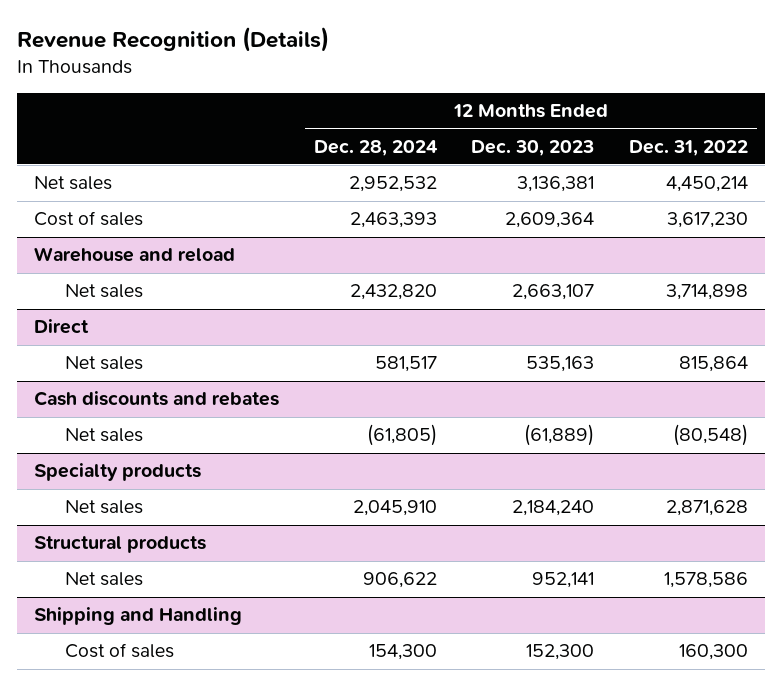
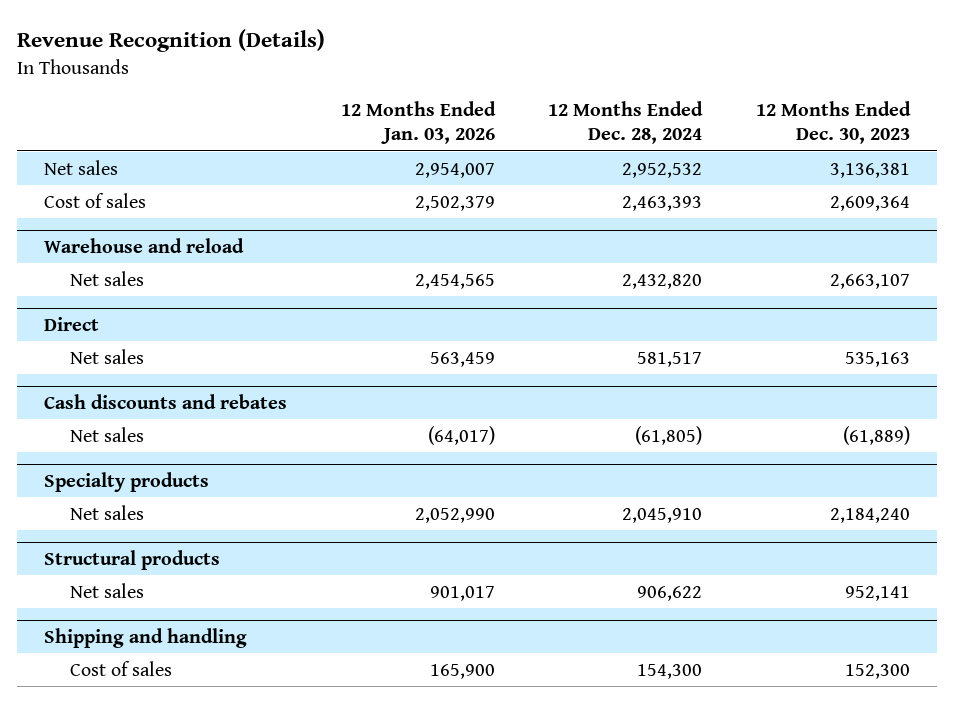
[628,139,748,156] Dec. 31, 2022 -> none
none -> [340,100,496,145] 12 Months Ended Jan. 03, 2026
[34,607,243,626] Shipping and Handling -> [43,627,247,648] Shipping and handling

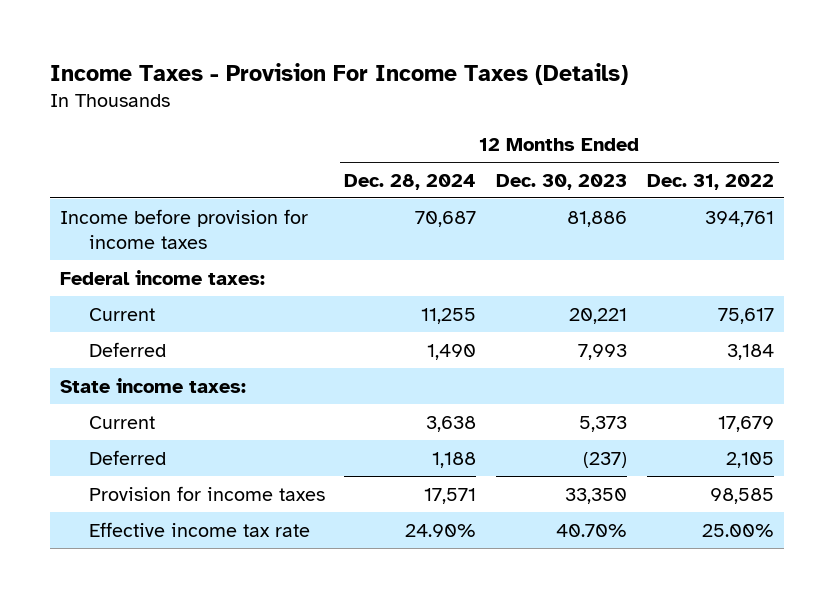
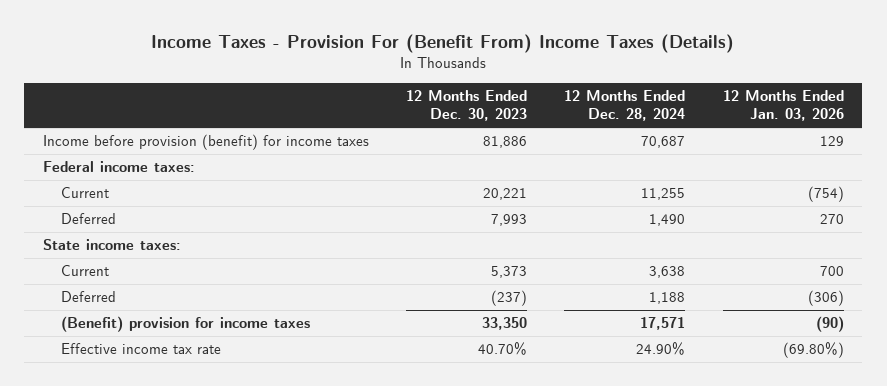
[50,62,629,85] Income Taxes - Provision For Income Taxes (Details) -> [151,33,735,53] Income Taxes - Provision For (Benefit From) Income Taxes (Details)
[646,173,774,190] Dec. 31, 2022 -> none
none -> [722,90,844,122] 12 Months Ended Jan. 03, 2026
[60,208,309,249] Income before provision for income taxes -> [42,134,369,151] Income before provision (benefit) for income taxes
[88,485,325,501] Provision for income taxes -> [61,316,311,333] (Benefit) provision for income taxes

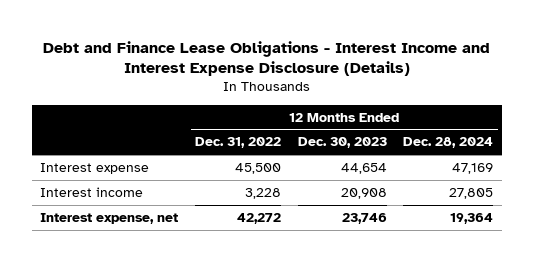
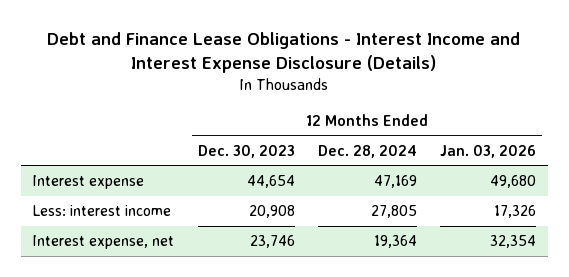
[195,137,282,149] Dec. 31, 2022 -> none
none -> [440,144,537,158] Jan. 03, 2026
[40,186,144,197] Interest income -> [32,205,172,217] Less: interest income

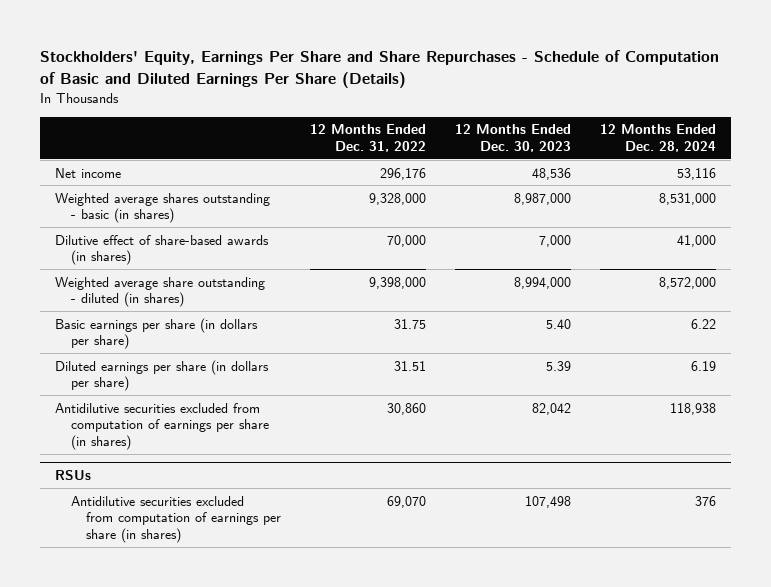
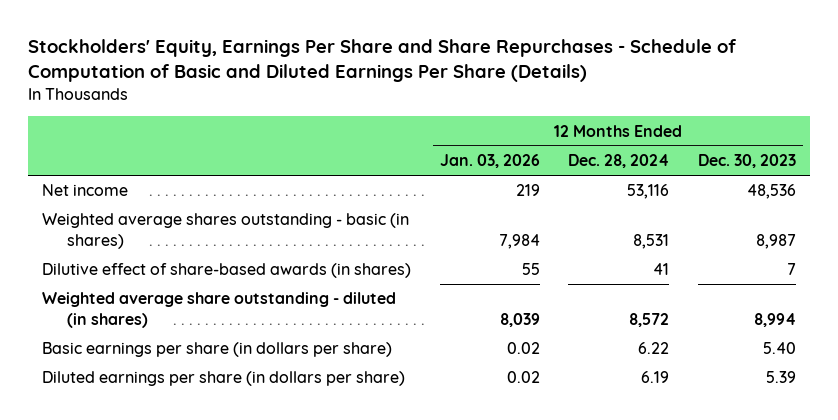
[310,124,427,153] 12 Months Ended Dec. 31, 2022 -> none
none -> [439,154,540,169] Jan. 03, 2026
[514,192,572,205] 8,987,000 -> [756,234,797,250] 8,987
[659,192,717,205] 8,531,000 -> [633,234,670,250] 8,531
[539,234,572,247] 7,000 -> [787,263,797,276] 7
[677,234,717,247] 41,000 -> [653,263,670,276] 41
[514,276,572,289] 8,994,000 -> [754,313,797,328] 8,994
[659,276,717,289] 8,572,000 -> [629,313,670,328] 8,572
[54,402,269,451] Antidilutive securities excluded from computation of earnings per share (in shares) -> none
[54,469,91,480] RSUs -> none
[70,495,282,544] Antidilutive securities excluded from computation of earnings per share (in shares) -> none

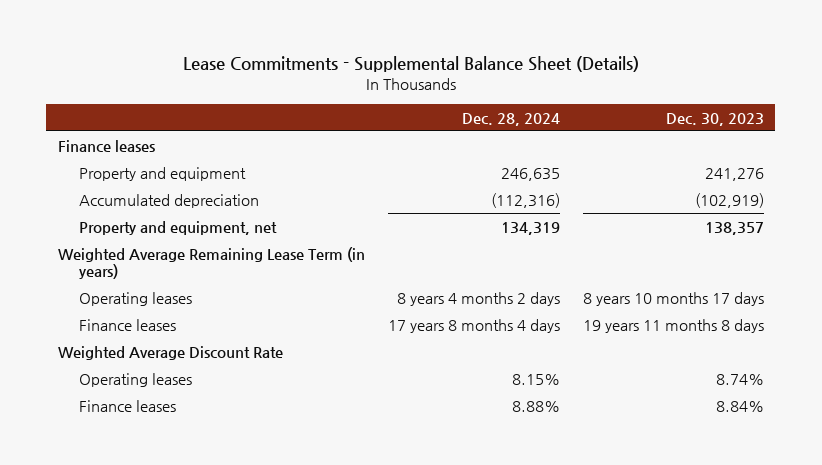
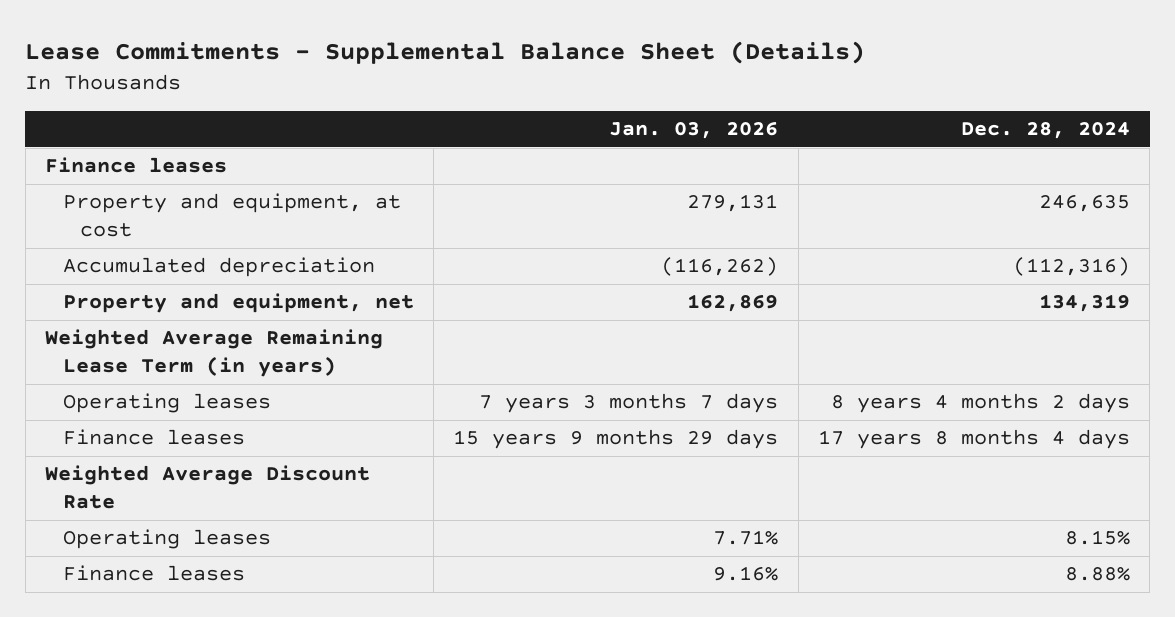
[665,112,764,126] Dec. 30, 2023 -> none
none -> [609,122,779,140] Jan. 03, 2026
[78,166,246,181] Property and equipment -> [62,193,401,238] Property and equipment, at cost

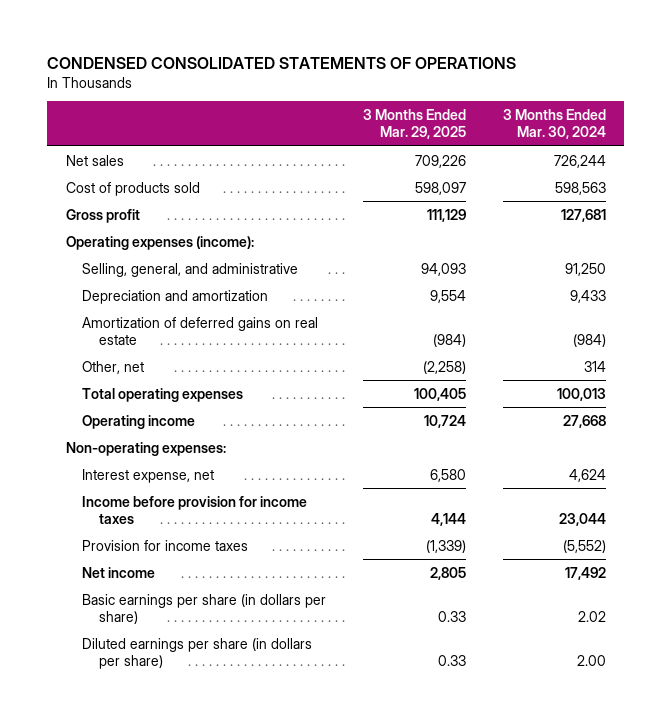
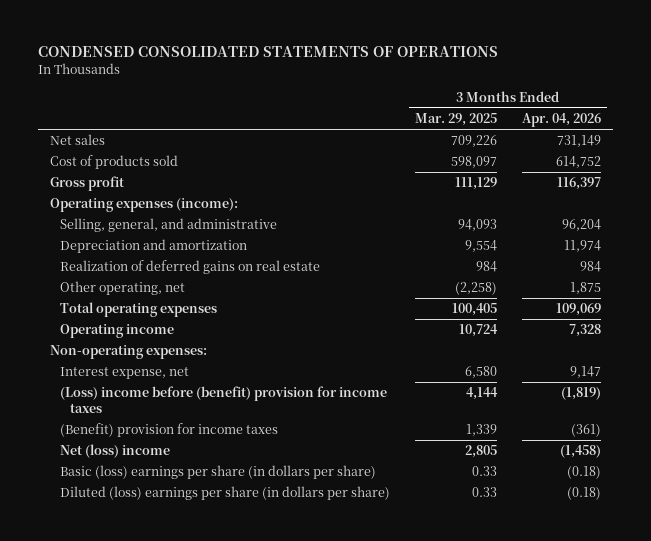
[502,109,606,140] 3 Months Ended Mar. 30, 2024 -> none
none -> [521,112,601,127] Apr. 04, 2026
[82,316,319,345] Amortization of deferred gains on real estate -> [59,260,320,275] Realization of deferred gains on real estate
[433,333,467,347] (984) -> [475,261,497,273] 984
[82,360,145,374] Other, net -> [59,281,185,296] Other operating, net
[82,495,308,524] Income before provision for income taxes -> [59,386,387,414] (Loss) income before (benefit) provision for income taxes
[82,539,249,551] Provision for income taxes -> [59,423,278,438] (Benefit) provision for income taxes
[426,539,467,553] (1,339) -> [465,424,497,437] 1,339
[82,566,156,578] Net income -> [59,444,170,459] Net (loss) income
[82,593,327,624] Basic earnings per share (in dollars per share) -> [59,465,376,480] Basic (loss) earnings per share (in dollars per share)
[82,637,313,669] Diluted earnings per share (in dollars per share) -> [59,486,390,501] Diluted (loss) earnings per share (in dollars per share)

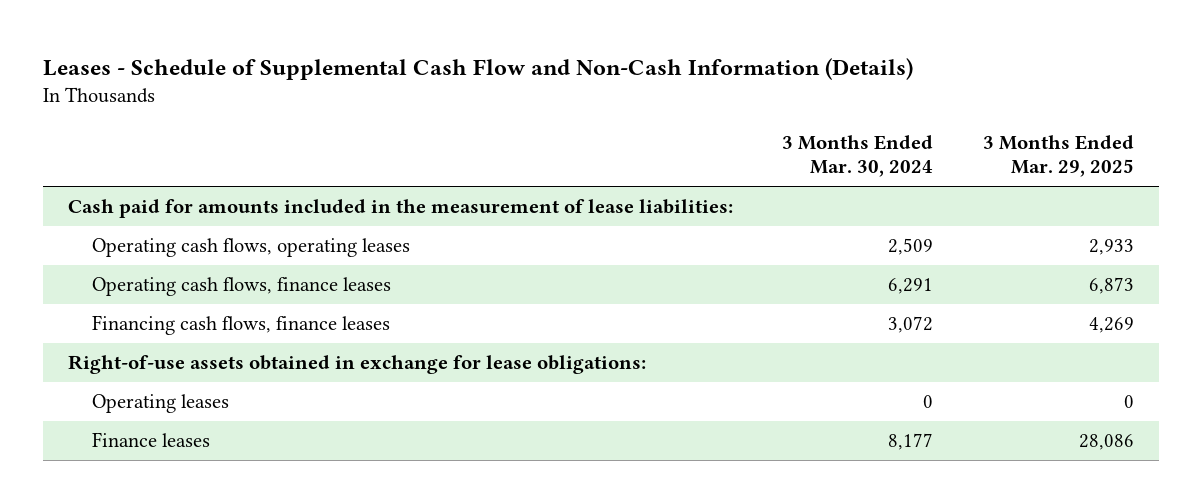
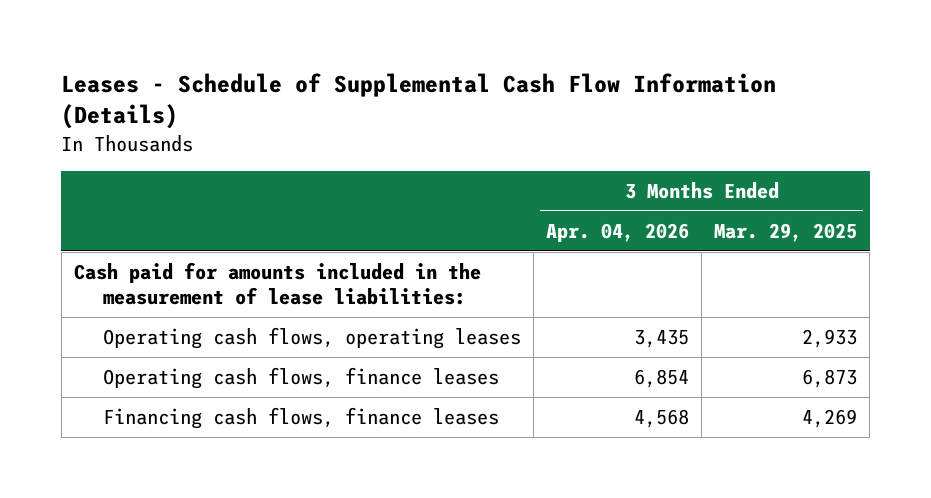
[43,57,914,80] Leases - Schedule of Supplemental Cash Flow and Non-Cash Information (Details) -> [61,73,777,130] Leases - Schedule of Supplemental Cash Flow Information (Details)
[782,134,934,178] 3 Months Ended Mar. 30, 2024 -> none
none -> [546,222,690,242] Apr. 04, 2026
[67,355,646,375] Right-of-use assets obtained in exchange for lease obligations: -> none
[92,394,230,414] Operating leases -> none
[92,432,211,448] Finance leases -> none

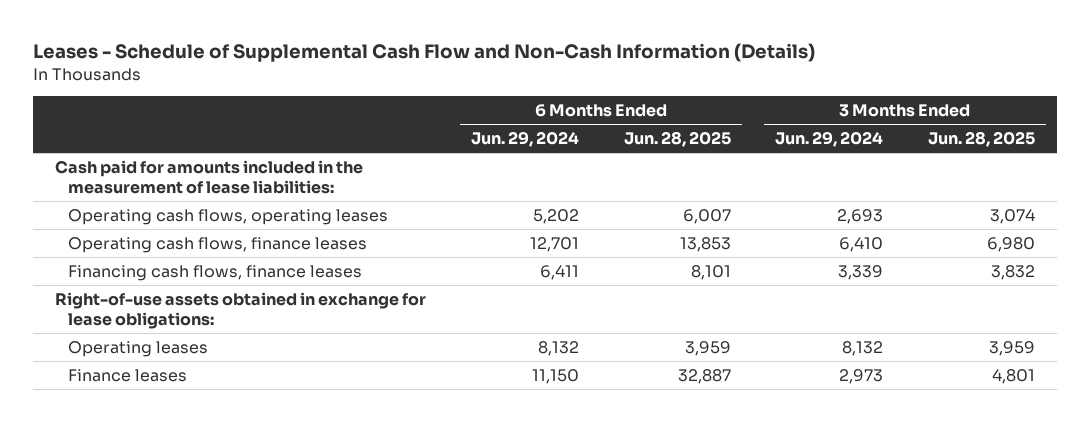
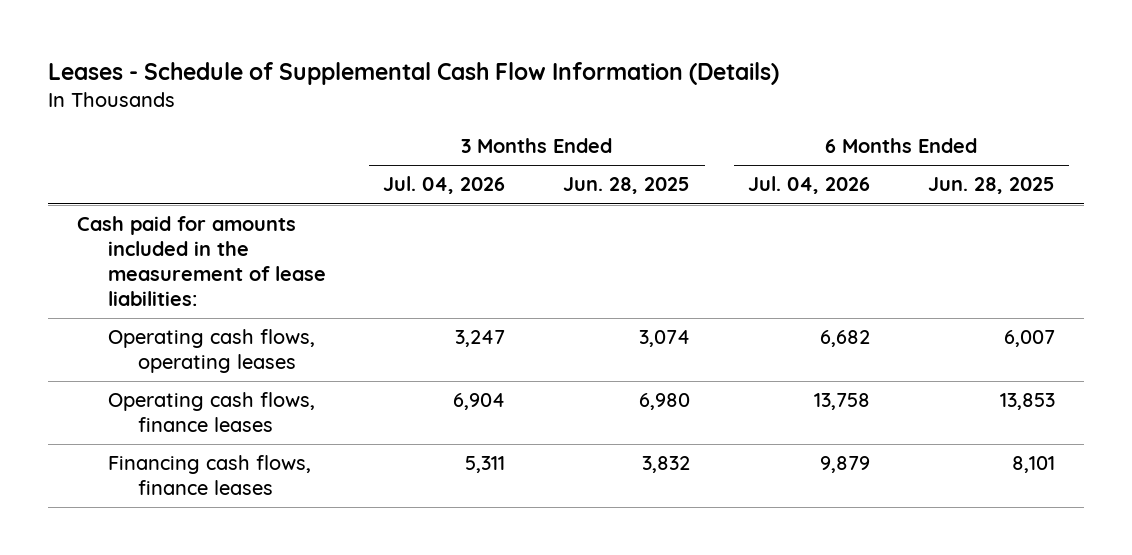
[33,43,816,63] Leases - Schedule of Supplemental Cash Flow and Non-Cash Information (Details) -> [48,61,780,85] Leases - Schedule of Supplemental Cash Flow Information (Details)
[471,130,580,147] Jun. 29, 2024 -> none
[775,130,884,147] Jun. 29, 2024 -> none
none -> [383,176,506,195] Jul. 04, 2026
none -> [748,176,871,195] Jul. 04, 2026
[55,291,427,329] Right-of-use assets obtained in exchange for lease obligations: -> none
[68,340,209,357] Operating leases -> none
[68,368,188,382] Finance leases -> none

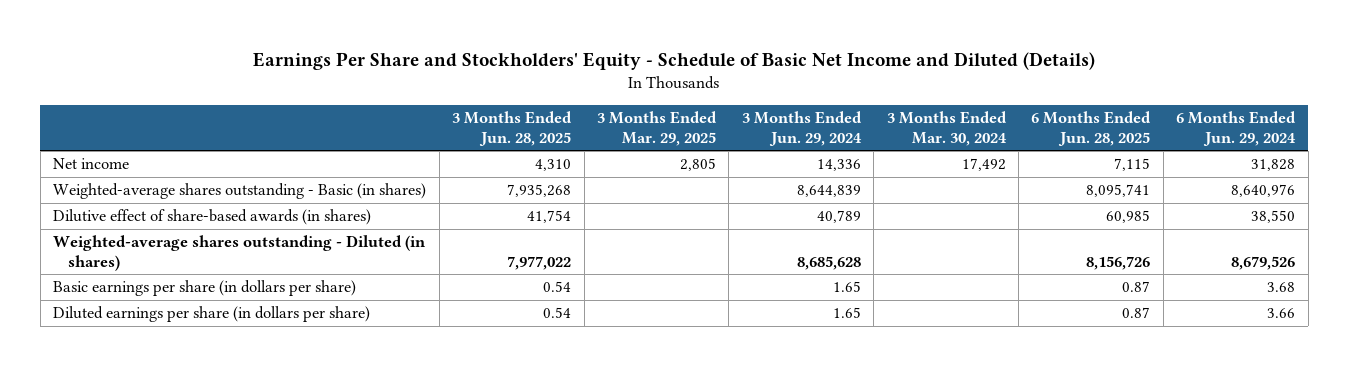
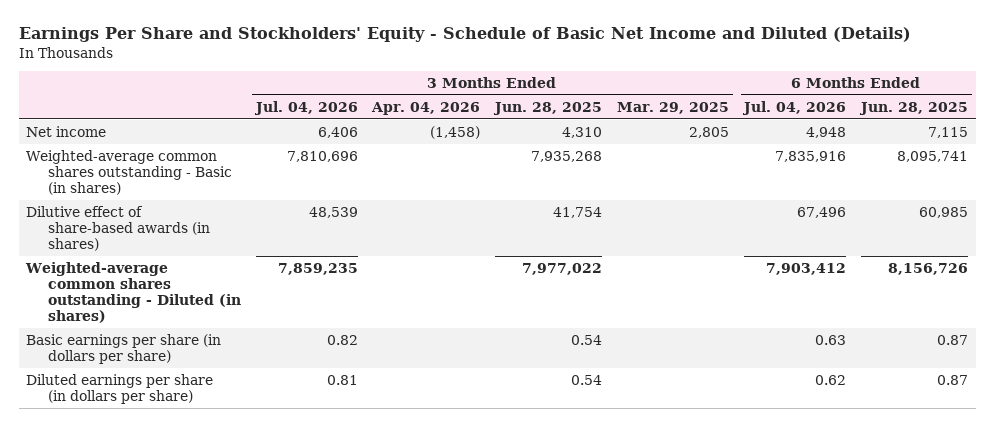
[741,111,862,146] 3 Months Ended Jun. 29, 2024 -> none
[886,111,1007,146] 3 Months Ended Mar. 30, 2024 -> none
[1176,111,1297,146] 6 Months Ended Jun. 29, 2024 -> none
none -> [253,100,358,115] Jul. 04, 2026
none -> [371,101,481,115] Apr. 04, 2026
none -> [742,100,847,115] Jul. 04, 2026
[53,183,427,200] Weighted-average shares outstanding - Basic (in shares) -> [26,149,232,195] Weighted-average common shares outstanding - Basic (in shares)
[53,235,427,271] Weighted-average shares outstanding - Diluted (in shares) -> [25,261,241,323] Weighted-average common shares outstanding - Diluted (in shares)

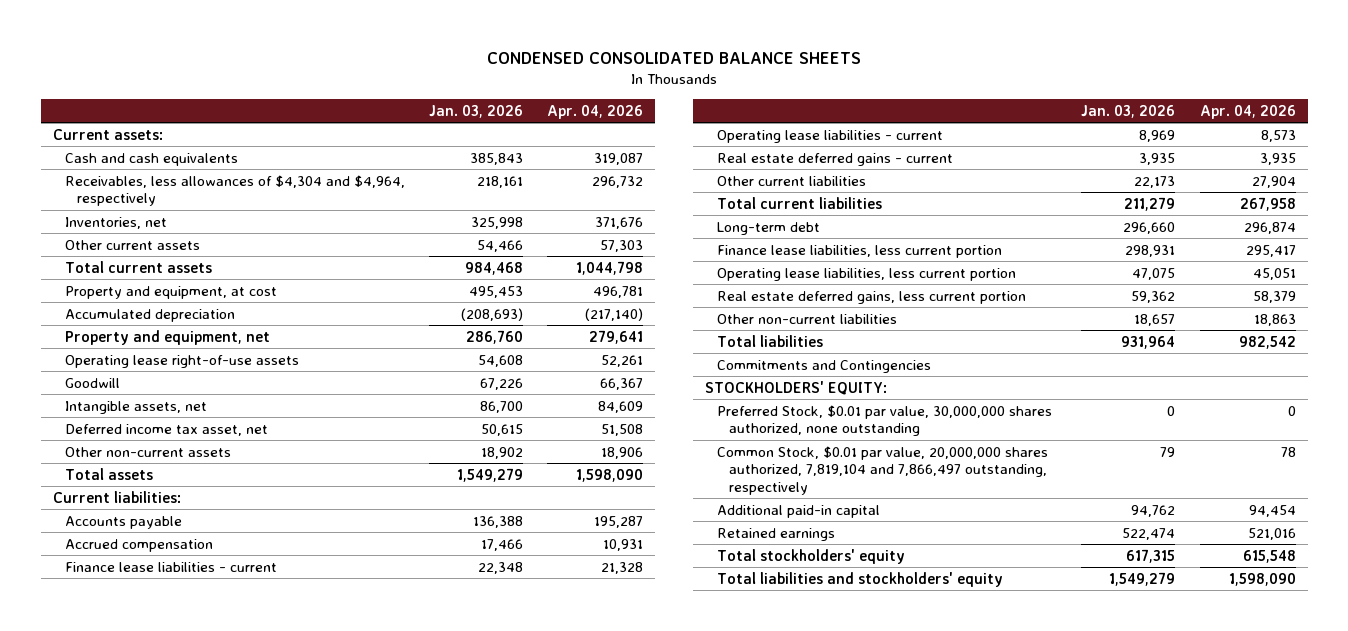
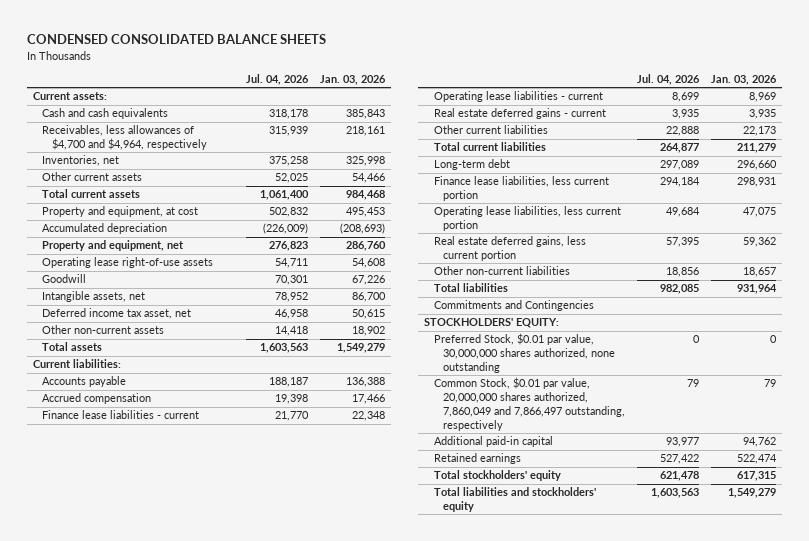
[547,104,644,119] Apr. 04, 2026 -> none
none -> [245,74,309,86] Jul. 04, 2026
[64,174,405,207] Receivables, less allowances of $4,304 and $4,964, respectively -> [42,125,207,151] Receivables, less allowances of $4,700 and $4,964, respectively
[717,445,1049,495] Common Stock, $0.01 par value, 20,000,000 shares authorized, 7,819,104 and 7,866,497 outstanding, respectively -> [433,377,625,431] Common Stock, $0.01 par value, 20,000,000 shares authorized, 7,860,049 and 7,866,497 outstanding, respectively

